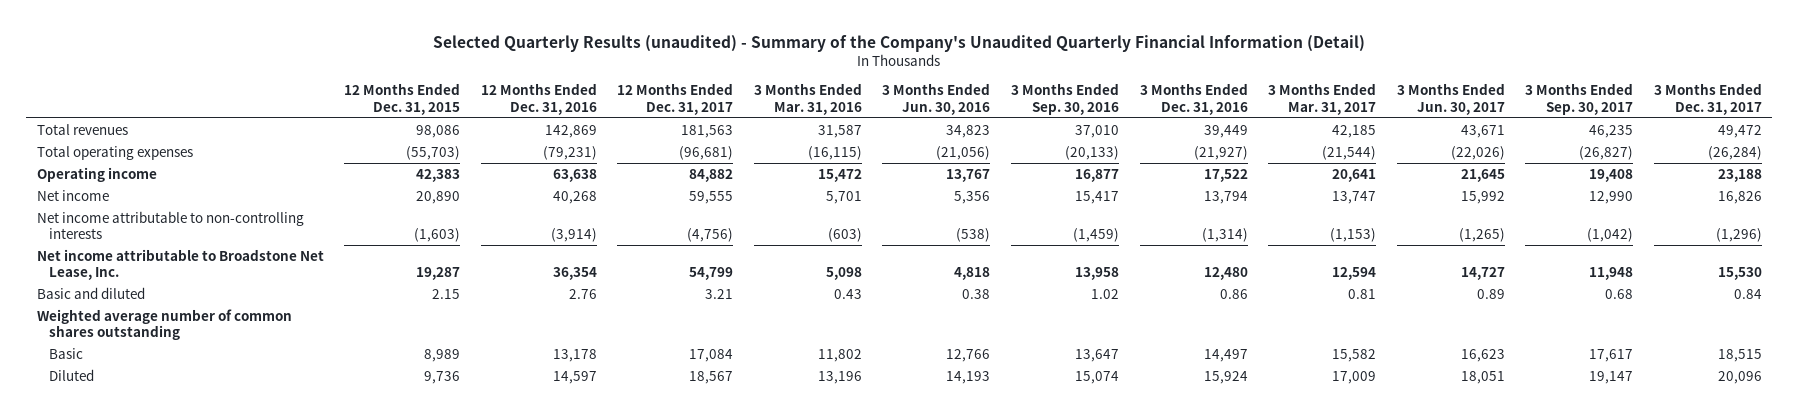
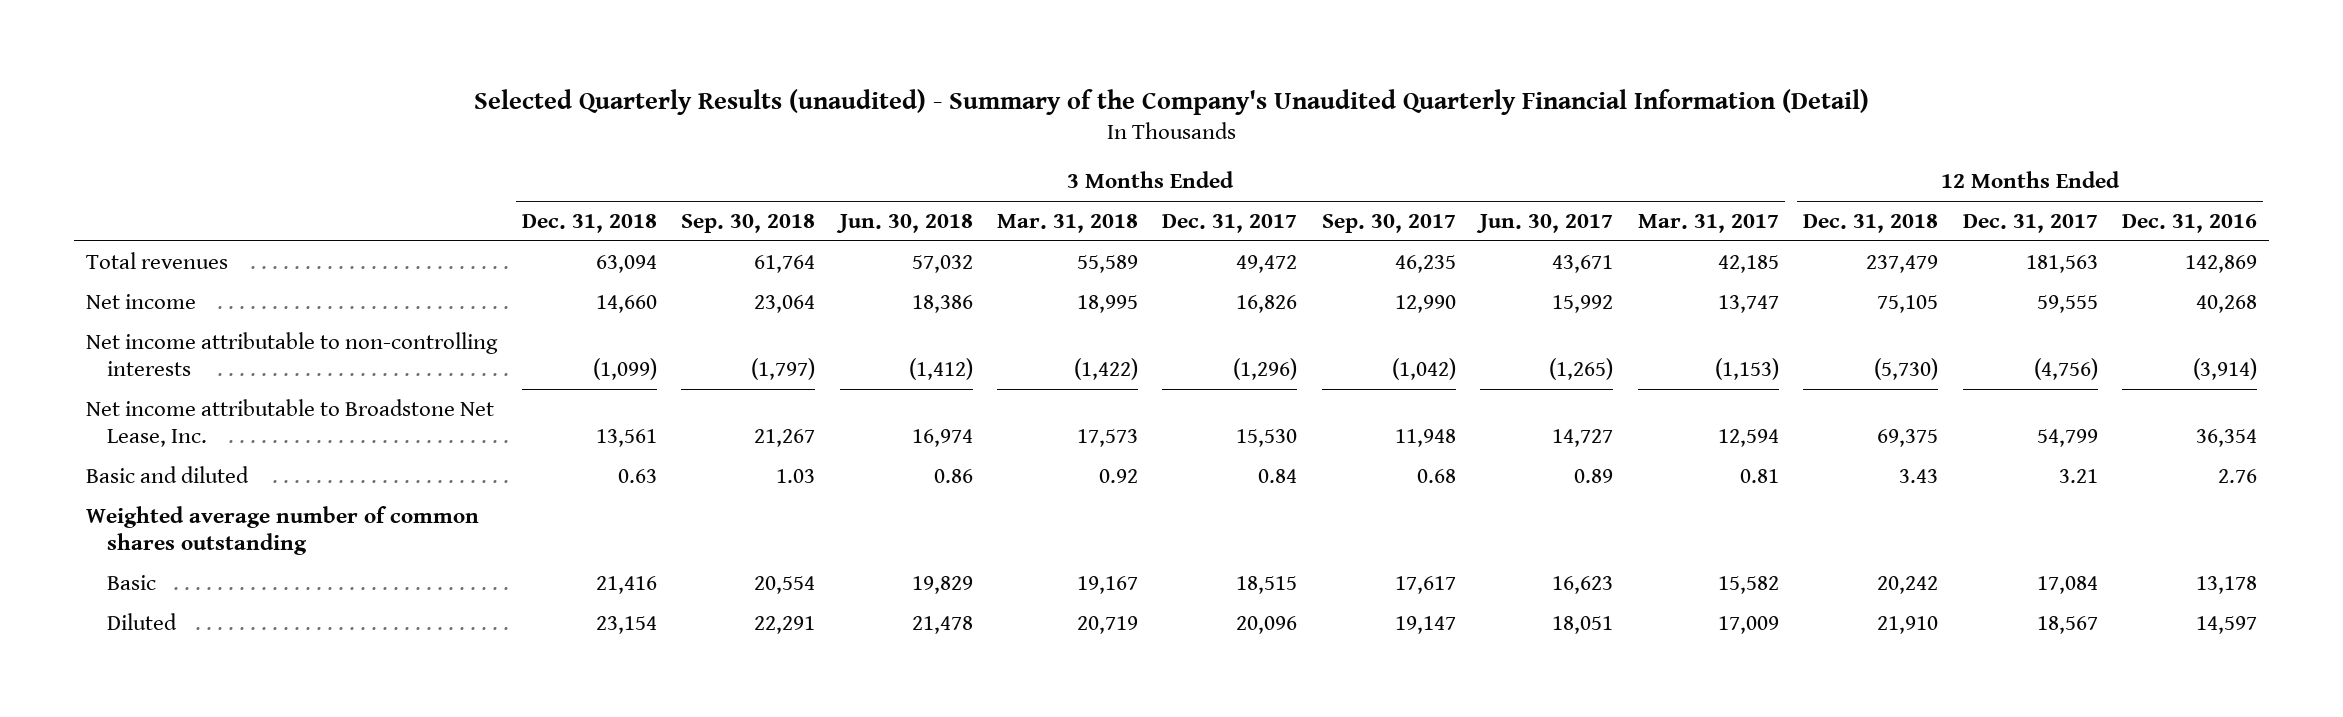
[344,83,461,115] 12 Months Ended Dec. 31, 2015 -> none
[753,83,862,115] 3 Months Ended Mar. 31, 2016 -> none
[882,83,991,115] 3 Months Ended Jun. 30, 2016 -> none
[1010,83,1119,115] 3 Months Ended Sep. 30, 2016 -> none
[1139,83,1248,115] 3 Months Ended Dec. 31, 2016 -> none
none -> [521,214,657,234] Dec. 31, 2018
none -> [681,214,816,234] Sep. 30, 2018
none -> [835,214,973,234] Jun. 30, 2018
none -> [996,214,1138,234] Mar. 31, 2018
none -> [1803,214,1939,234] Dec. 31, 2018
[36,145,193,160] Total operating expenses -> none
[36,166,157,182] Operating income -> none

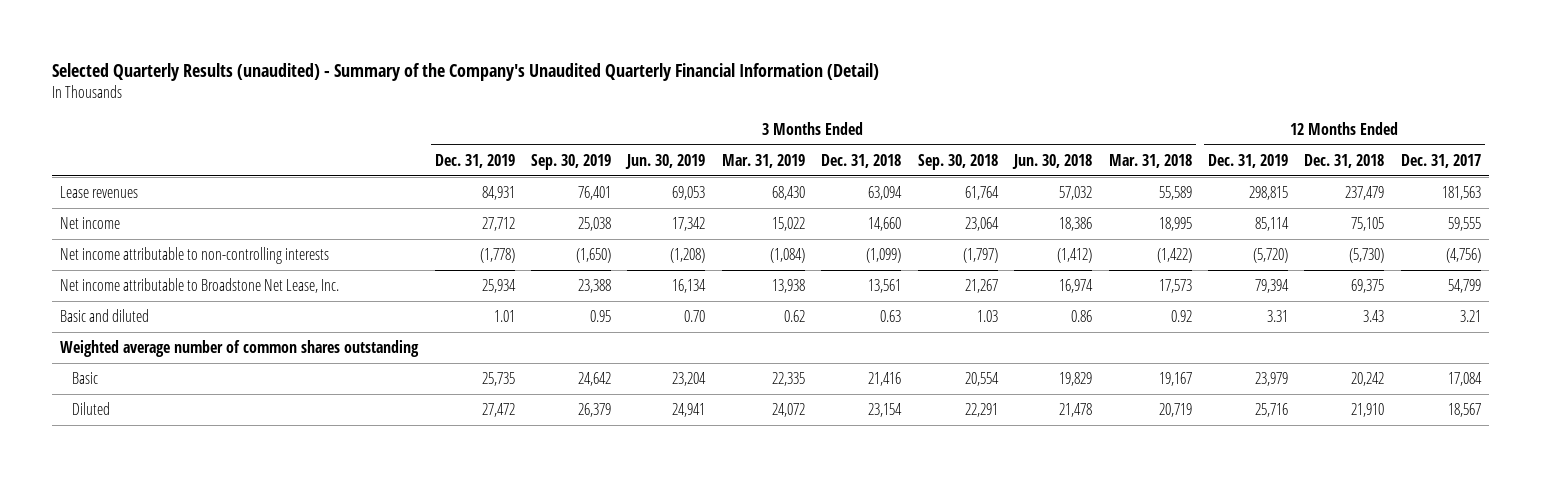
[1162,214,1298,234] Dec. 31, 2017 -> none
[1321,214,1456,234] Sep. 30, 2017 -> none
[1476,214,1614,234] Jun. 30, 2017 -> none
[1637,214,1779,234] Mar. 31, 2017 -> none
[2122,214,2258,234] Dec. 31, 2016 -> none
none -> [434,153,515,168] Dec. 31, 2019
none -> [531,153,612,170] Sep. 30, 2019
none -> [625,153,706,169] Jun. 30, 2019
none -> [721,153,805,168] Mar. 31, 2019
none -> [1207,153,1288,168] Dec. 31, 2019
[86,251,229,269] Total revenues -> [60,186,139,199] Lease revenues

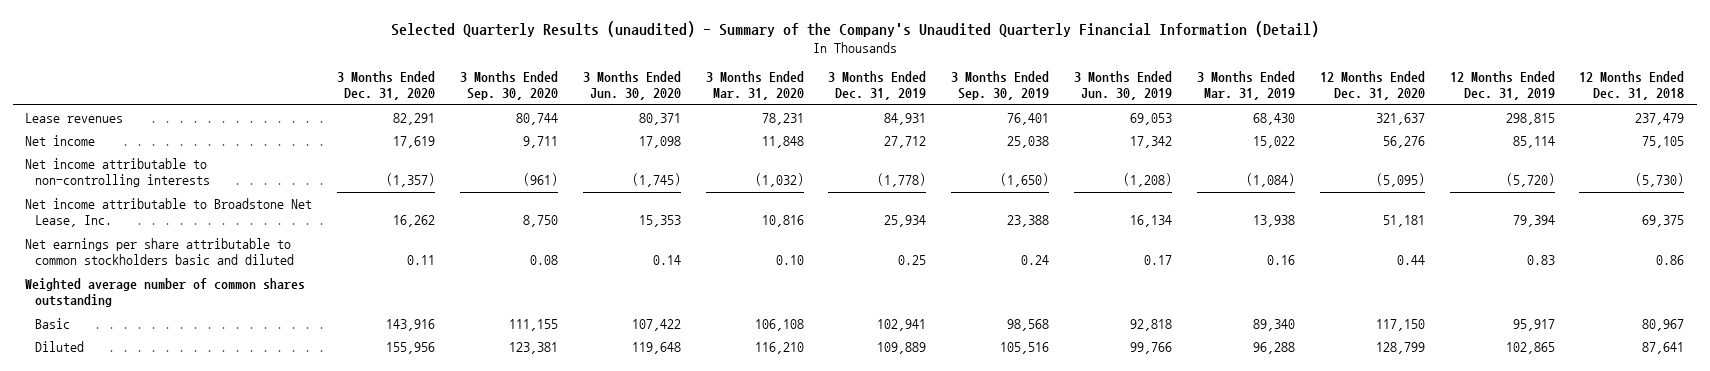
[821,153,902,168] Dec. 31, 2018 -> none
[917,153,998,170] Sep. 30, 2018 -> none
[1012,153,1093,169] Jun. 30, 2018 -> none
[1108,153,1192,168] Mar. 31, 2018 -> none
[1400,153,1481,168] Dec. 31, 2017 -> none
none -> [337,70,436,101] 3 Months Ended Dec. 31, 2020
none -> [459,70,558,101] 3 Months Ended Sep. 30, 2020
none -> [582,70,681,101] 3 Months Ended Jun. 30, 2020
none -> [705,70,804,101] 3 Months Ended Mar. 31, 2020
none -> [1319,70,1425,101] 12 Months Ended Dec. 31, 2020
[60,309,150,323] Basic and diluted -> [25,237,295,266] Net earnings per share attributable to common stockholders basic and diluted
[493,310,515,323] 1.01 -> [898,255,927,266] 0.25
[590,310,612,323] 0.95 -> [1021,255,1050,266] 0.24
[684,310,706,323] 0.70 -> [1144,255,1173,266] 0.17
[783,310,805,323] 0.62 -> [1266,255,1295,266] 0.16
[1266,310,1288,323] 3.31 -> [1526,255,1555,266] 0.83
[1363,310,1385,323] 3.43 -> [1656,255,1685,266] 0.86
[481,372,515,387] 25,735 -> [877,318,927,331] 102,941
[578,372,612,387] 24,642 -> [1007,318,1050,331] 98,568
[672,372,707,387] 23,204 -> [1130,318,1173,331] 92,818
[771,372,805,387] 22,335 -> [1252,318,1295,331] 89,340
[1254,372,1288,387] 23,979 -> [1512,318,1555,331] 95,917
[1351,372,1385,387] 20,242 -> [1642,318,1685,331] 80,967
[481,403,515,418] 27,472 -> [877,341,927,354] 109,889
[578,403,612,418] 26,379 -> [1000,341,1050,354] 105,516
[672,403,706,418] 24,941 -> [1130,341,1173,354] 99,766
[771,403,805,418] 24,072 -> [1252,341,1295,354] 96,288
[1254,403,1288,418] 25,716 -> [1505,341,1555,354] 102,865
[1351,403,1385,418] 21,910 -> [1642,341,1685,354] 87,641

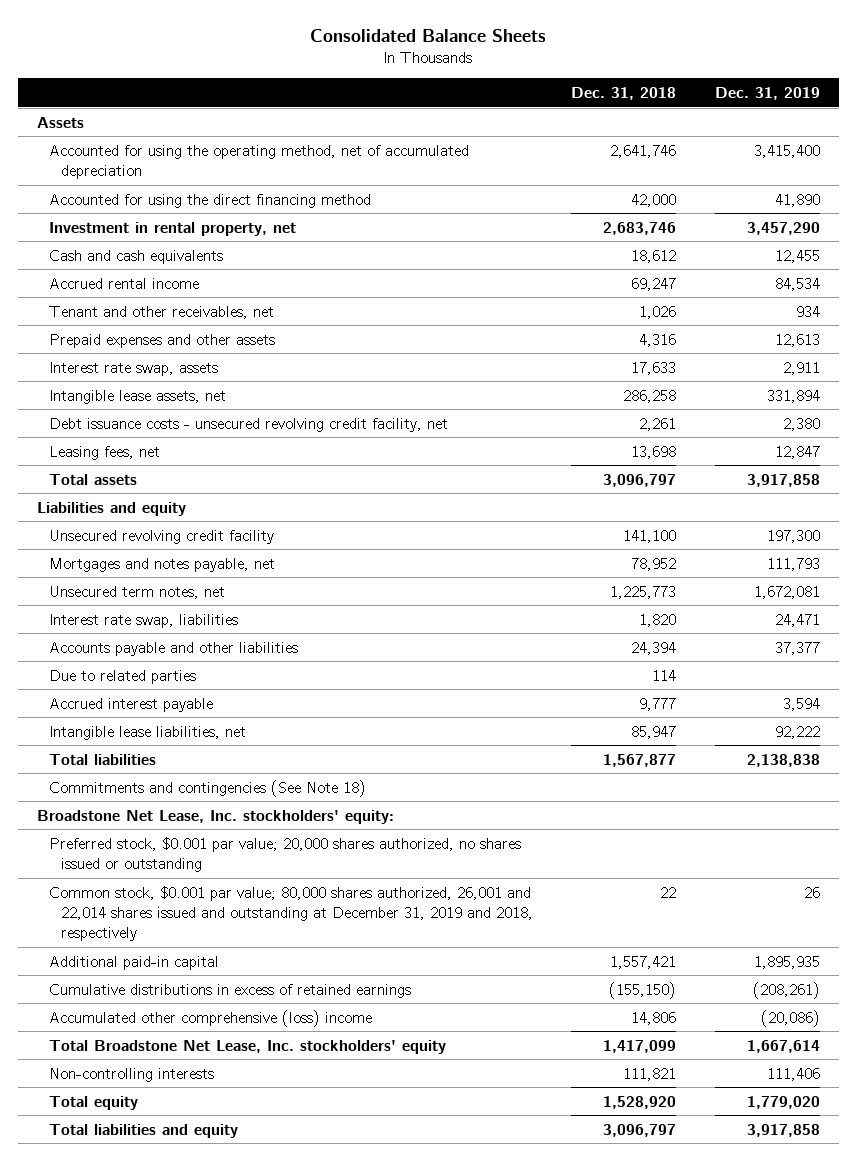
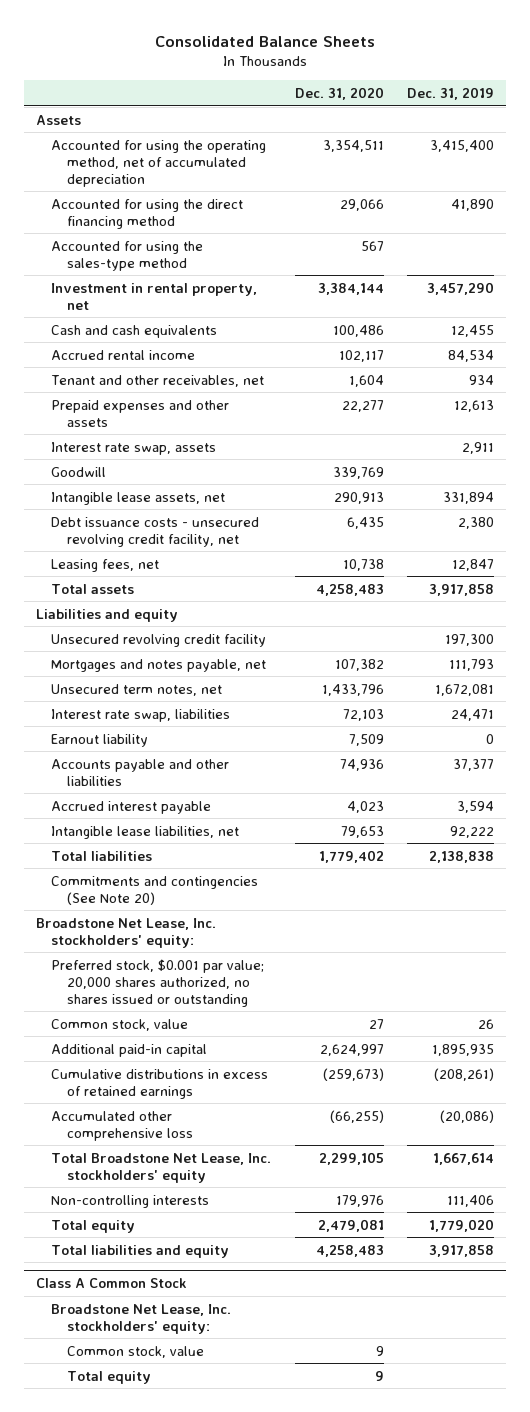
[571,86,677,100] Dec. 31, 2018 -> none
none -> [294,87,384,101] Dec. 31, 2020
none -> [51,240,204,271] Accounted for using the sales-type method
none -> [51,466,107,477] Goodwill
none -> [51,733,149,747] Earnout liability
[48,669,196,684] Due to related parties -> none
[48,779,366,797] Commitments and contingencies (See Note 18) -> [51,875,259,905] Commitments and contingencies (See Note 20)
[48,885,533,942] Common stock, $0.001 par value; 80,000 shares authorized, 26,001 and 22,014 shares issued and outstanding at December 31, 2019 and 2018, respectively -> [51,1018,189,1031] Common stock, value
[48,1009,372,1027] Accumulated other comprehensive (loss) income -> [51,1110,193,1141] Accumulated other comprehensive loss
none -> [35,1278,187,1289] Class A Common Stock
none -> [51,1303,232,1334] Broadstone Net Lease, Inc. stockholders' equity:
none -> [66,1345,204,1358] Common stock, value
none -> [66,1370,151,1384] Total equity

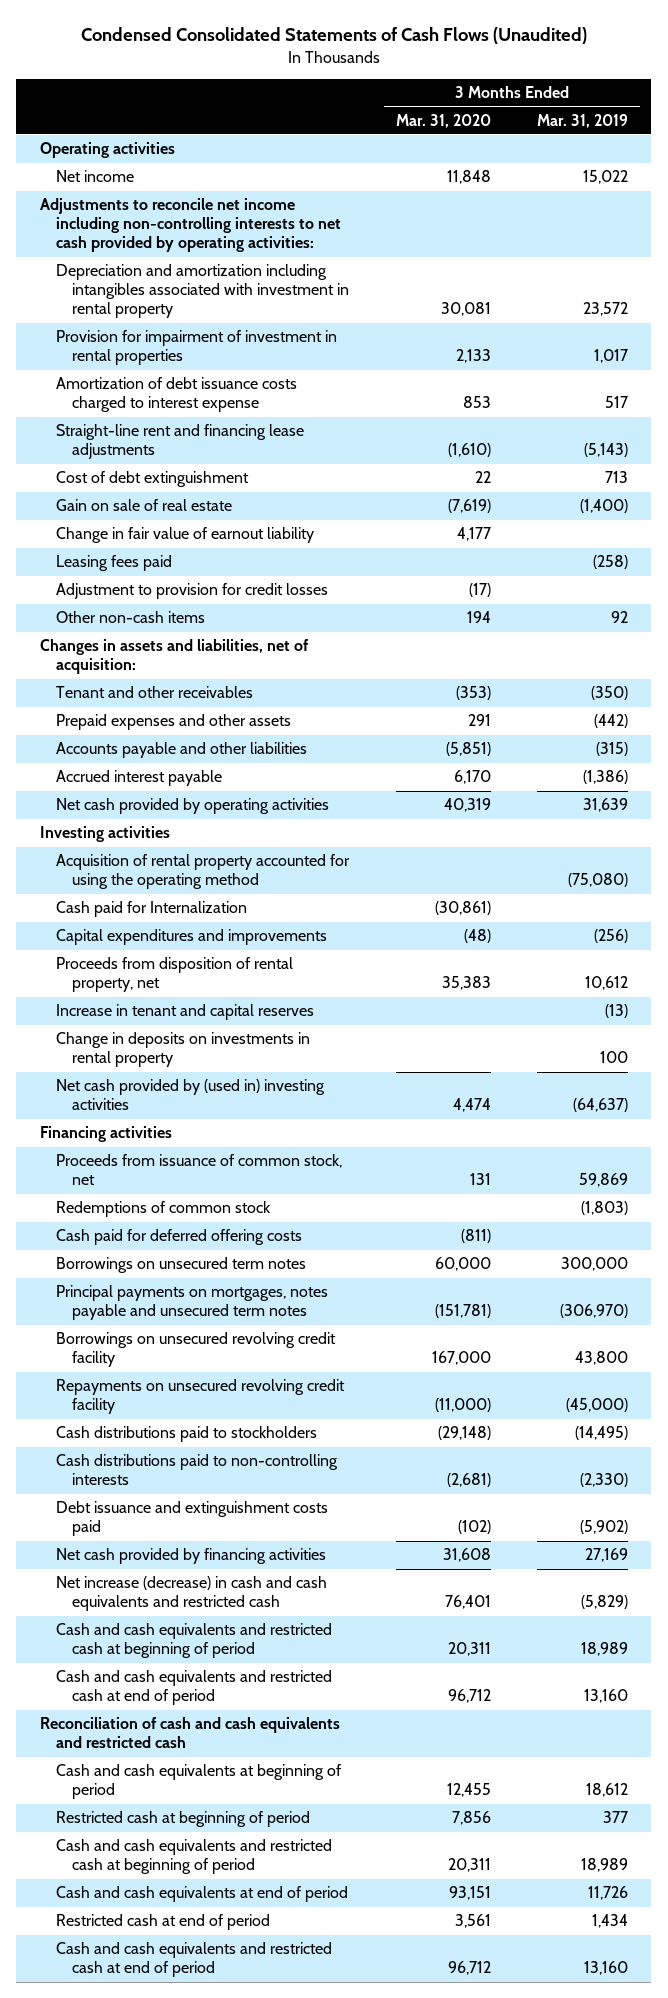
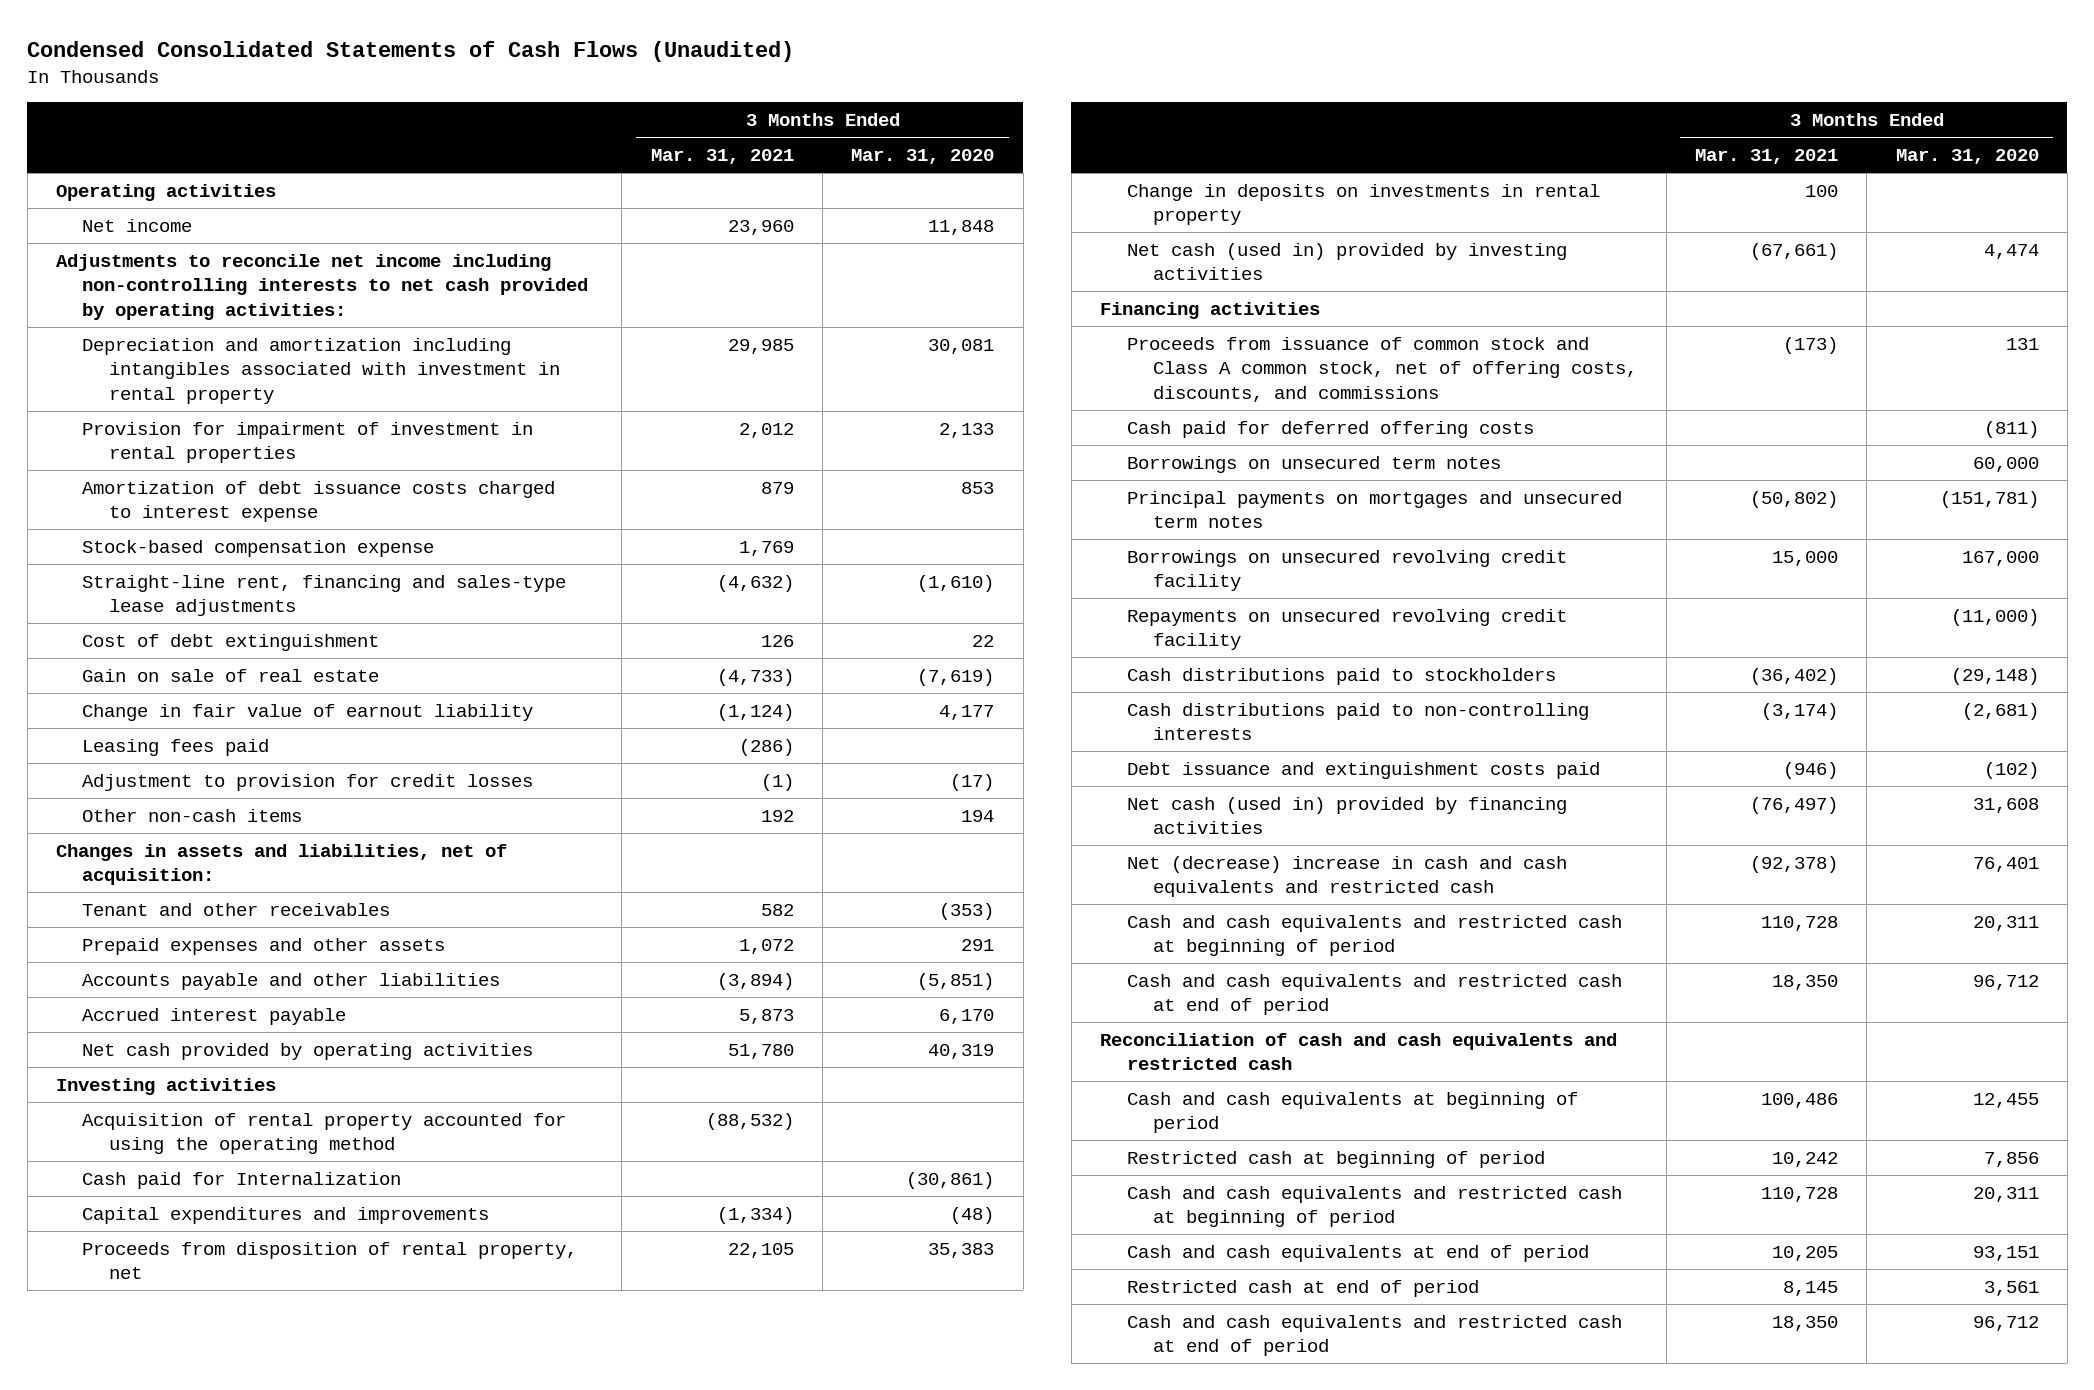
[537,113,629,128] Mar. 31, 2019 -> none
none -> [650,149,794,165] Mar. 31, 2021
none -> [82,539,435,557] Stock-based compensation expense
[55,424,304,460] Straight-line rent and financing lease adjustments -> [82,574,567,617] Straight-line rent, financing and sales-type lease adjustments
[55,1004,314,1021] Increase in tenant and capital reserves -> none
[55,1079,325,1111] Net cash provided by (used in) investing activities -> [1126,242,1567,281] Net cash (used in) provided by investing activities
[55,1201,271,1218] Redemptions of common stock -> none
[55,1154,342,1186] Proceeds from issuance of common stock, net -> [1126,336,1638,402] Proceeds from issuance of common stock and Class A common stock, net of offering costs, discounts, and commissions
[55,1285,328,1321] Principal payments on mortgages, notes payable and unsecured term notes -> [1126,490,1622,529] Principal payments on mortgages and unsecured term notes
[55,1548,326,1565] Net cash provided by financing activities -> [1126,796,1567,835] Net cash (used in) provided by financing activities
[55,1576,327,1612] Net increase (decrease) in cash and cash equivalents and restricted cash -> [1126,855,1567,898] Net (decrease) increase in cash and cash equivalents and restricted cash

